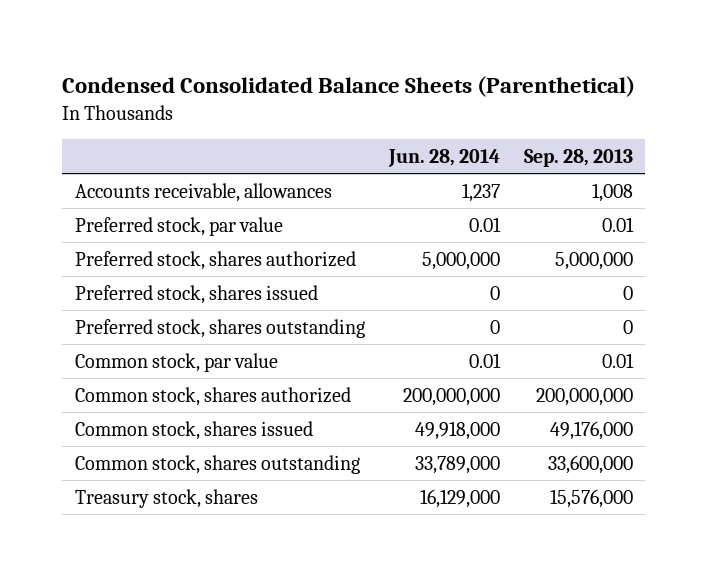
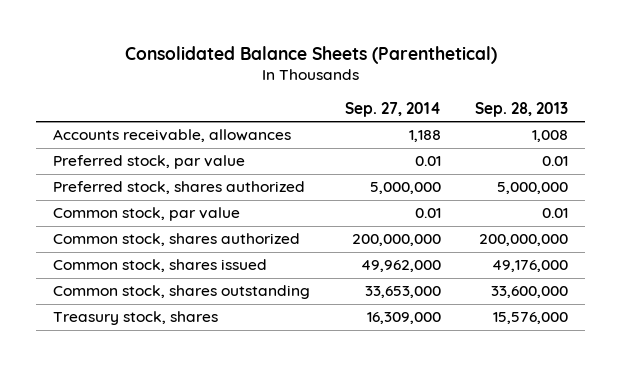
[62,76,636,98] Condensed Consolidated Balance Sheets (Parenthetical) -> [124,45,497,64] Consolidated Balance Sheets (Parenthetical)
[387,148,500,167] Jun. 28, 2014 -> none
none -> [344,101,441,117] Sep. 27, 2014
[74,284,318,304] Preferred stock, shares issued -> none
[74,318,365,338] Preferred stock, shares outstanding -> none

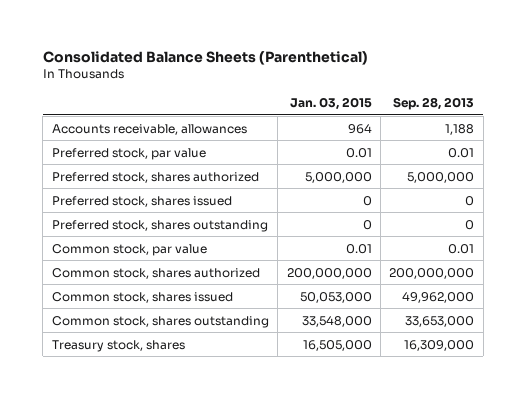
[344,101,441,117] Sep. 27, 2014 -> none
none -> [289,96,372,110] Jan. 03, 2015
[532,130,569,143] 1,008 -> [445,123,475,135] 1,188
none -> [51,195,232,207] Preferred stock, shares issued
none -> [51,219,268,232] Preferred stock, shares outstanding
[492,260,569,273] 49,176,000 -> [402,291,475,303] 49,962,000
[491,286,569,299] 33,600,000 -> [405,315,475,327] 33,653,000
[493,312,569,325] 15,576,000 -> [404,339,475,351] 16,309,000

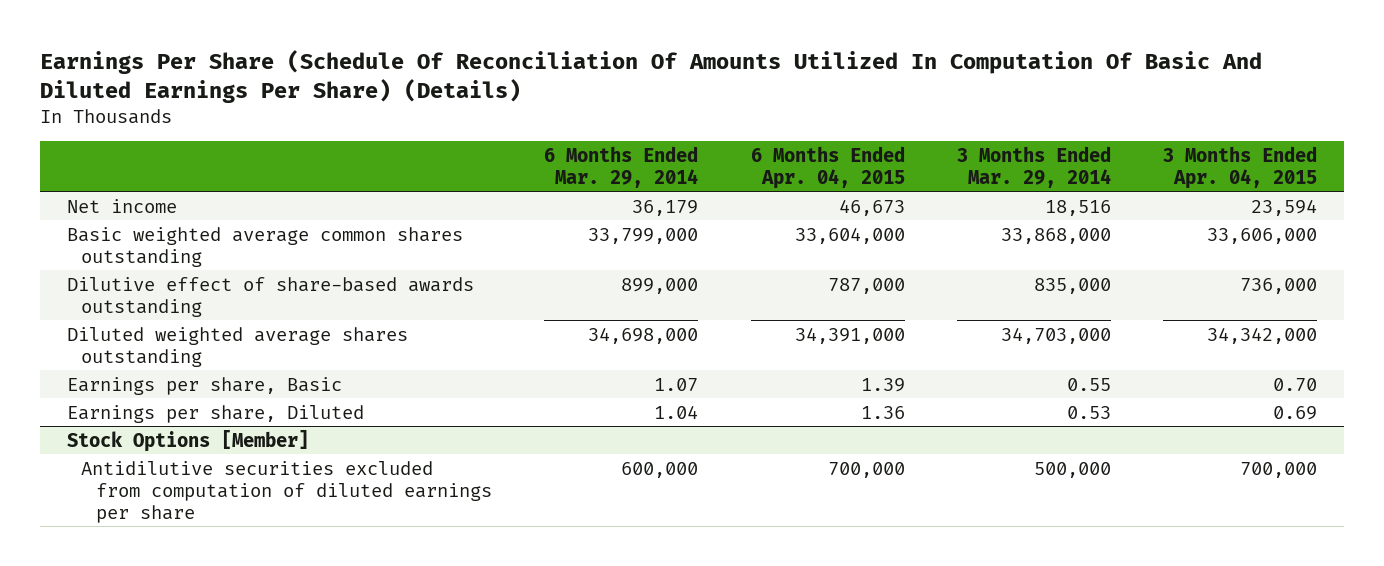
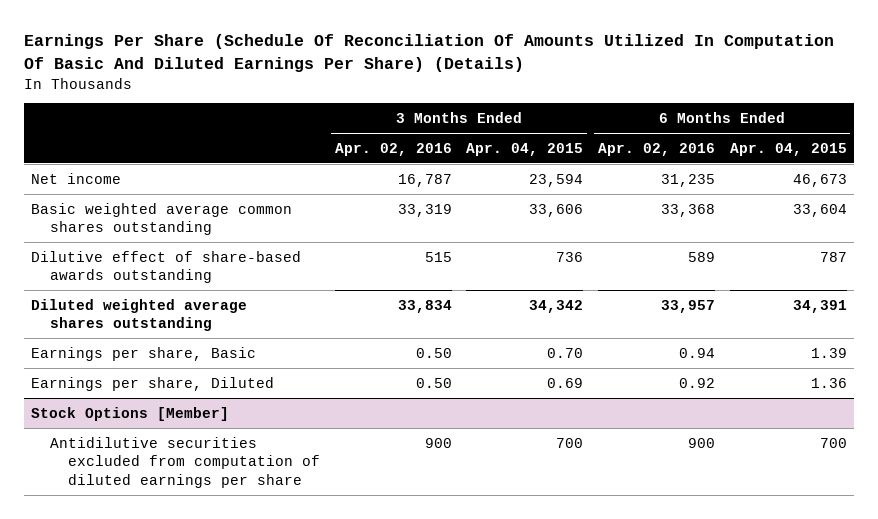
[544,145,699,188] 6 Months Ended Mar. 29, 2014 -> none
[957,145,1112,188] 3 Months Ended Mar. 29, 2014 -> none
none -> [334,142,452,156] Apr. 02, 2016
none -> [597,142,715,156] Apr. 02, 2016
[794,226,905,244] 33,604,000 -> [792,203,847,217] 33,604
[1207,227,1318,244] 33,606,000 -> [529,203,584,217] 33,606
[827,277,905,294] 787,000 -> [819,251,847,262] 787
[1240,277,1318,294] 736,000 -> [556,251,584,262] 736
[794,326,905,344] 34,391,000 -> [792,299,847,313] 34,391
[1207,326,1318,344] 34,342,000 -> [529,299,584,313] 34,342
[827,461,905,478] 700,000 -> [819,437,847,448] 700
[1240,461,1318,478] 700,000 -> [556,437,584,448] 700

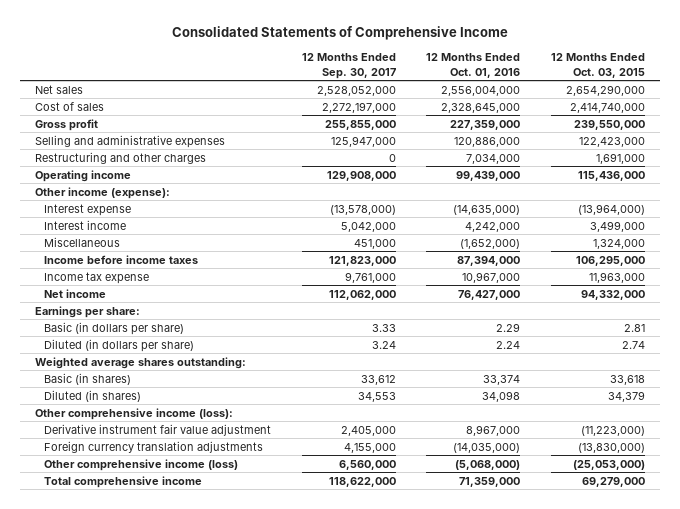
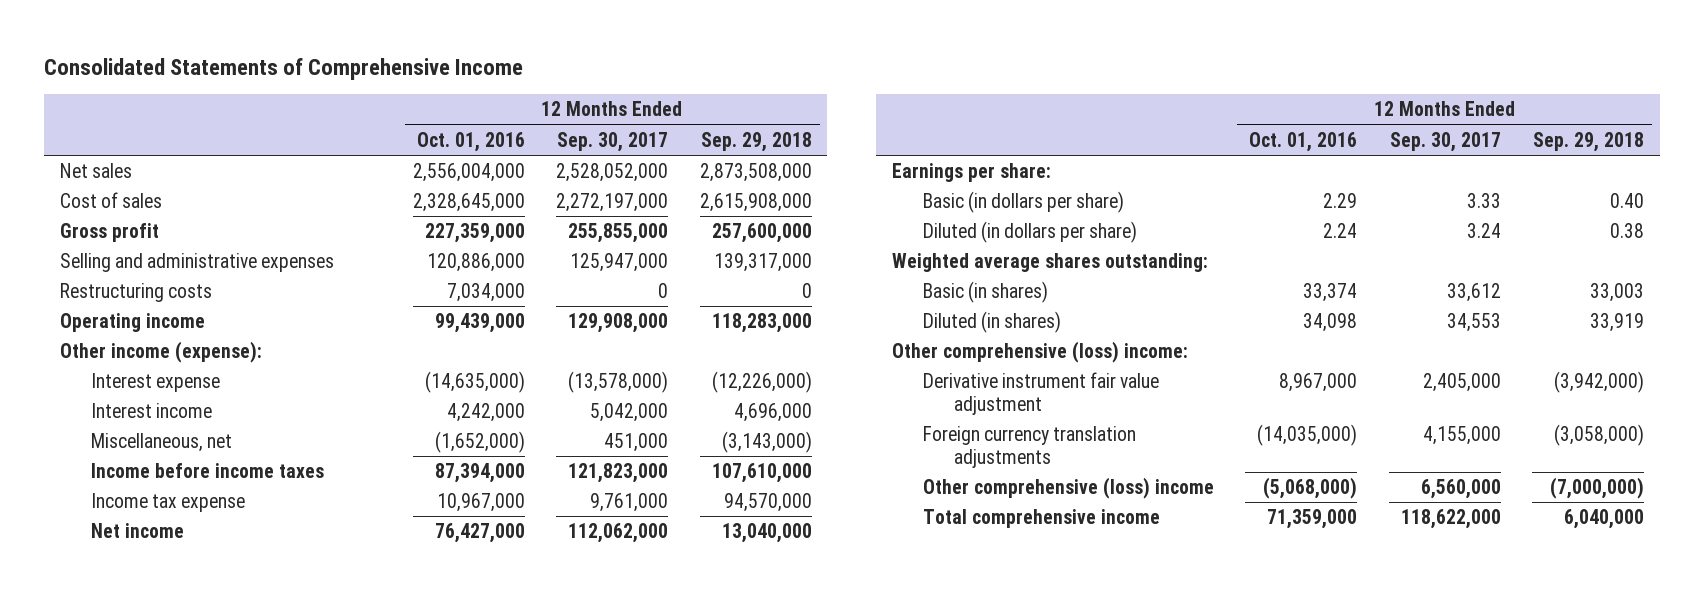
[550,53,645,78] 12 Months Ended Oct. 03, 2015 -> none
none -> [700,131,812,152] Sep. 29, 2018
[35,151,207,164] Restructuring and other charges -> [59,283,212,303] Restructuring costs
[44,236,121,247] Miscellaneous -> [90,433,232,453] Miscellaneous, net
[35,407,234,420] Other comprehensive income (loss): -> [892,341,1189,364] Other comprehensive (loss) income:
[44,458,239,471] Other comprehensive income (loss) -> [922,477,1214,500] Other comprehensive (loss) income

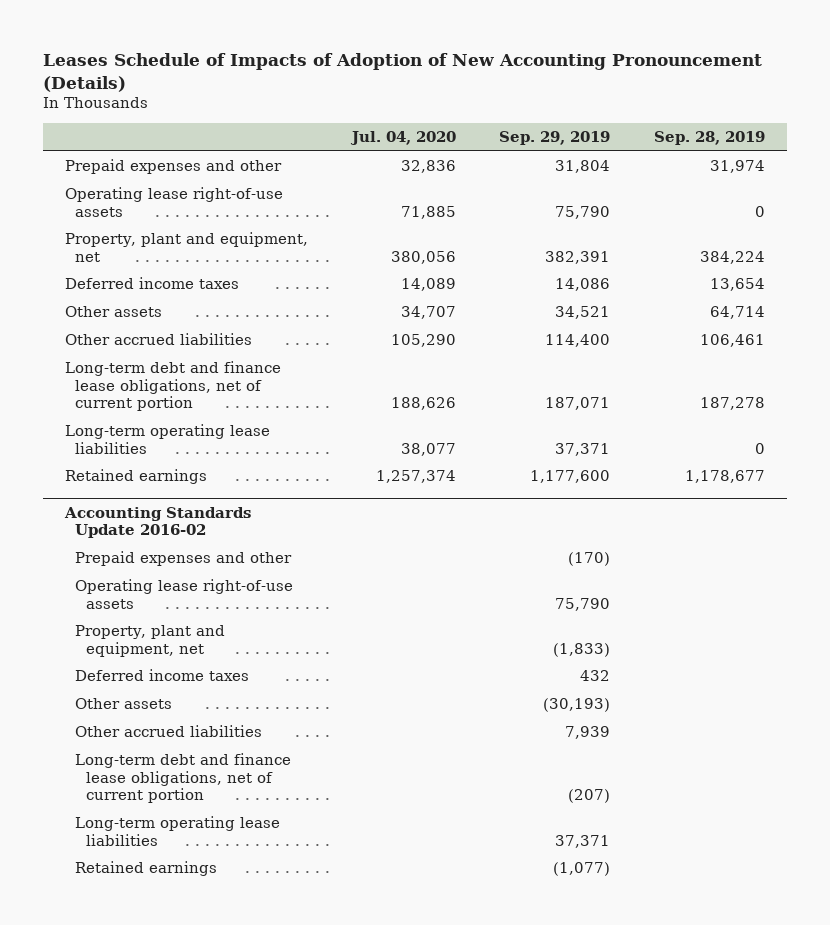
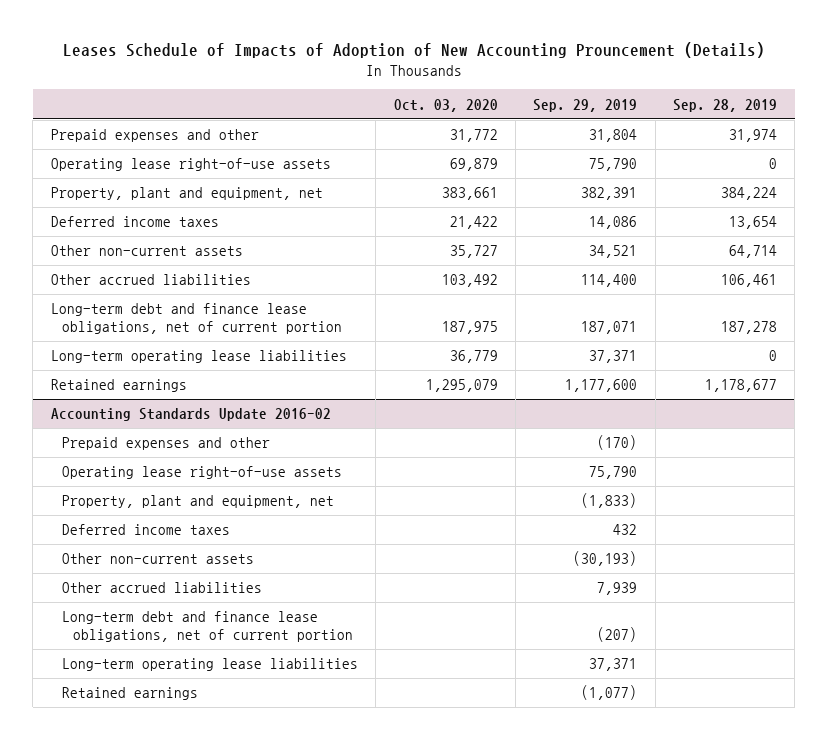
[43,52,763,92] Leases Schedule of Impacts of Adoption of New Accounting Pronouncement (Details) -> [62,42,765,59] Leases Schedule of Impacts of Adoption of New Accounting Prouncement (Details)
[349,131,456,146] Jul. 04, 2020 -> none
none -> [393,98,498,112] Oct. 03, 2020
[64,306,162,318] Other assets -> [50,245,243,257] Other non-current assets
[75,698,173,710] Other assets -> [61,553,254,565] Other non-current assets

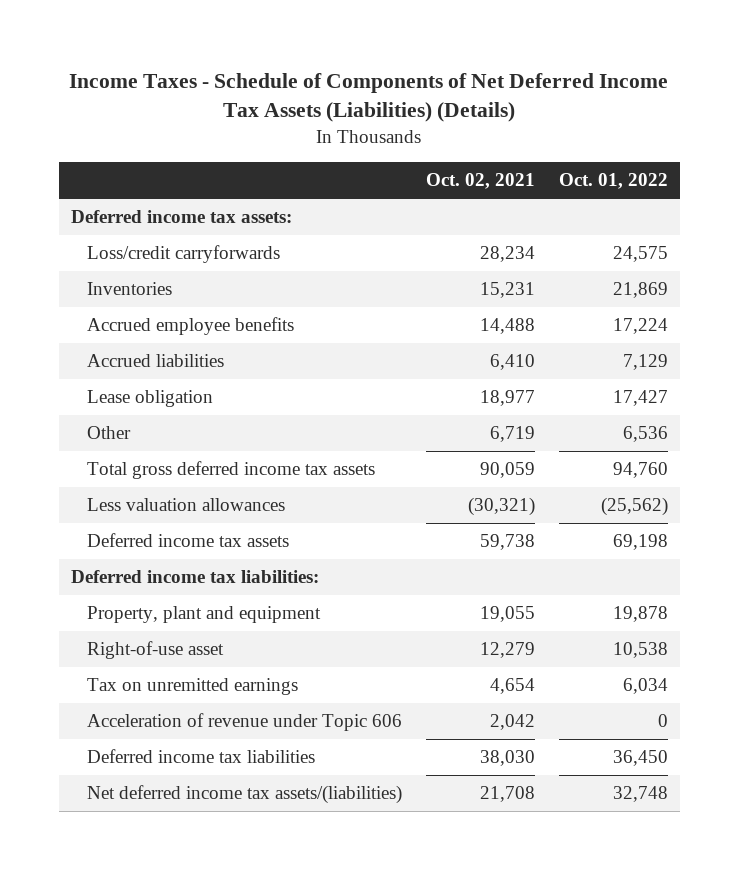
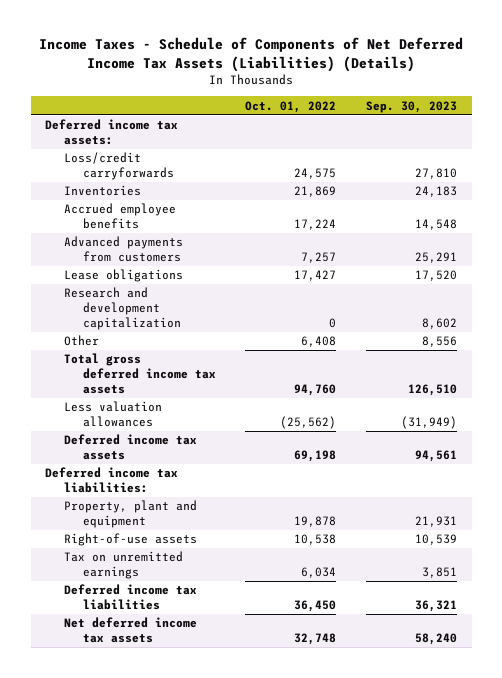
[425,173,535,190] Oct. 02, 2021 -> none
none -> [365,100,457,113] Sep. 30, 2023
[86,354,224,368] Accrued liabilities -> none
none -> [64,236,184,263] Advanced payments from customers
[86,390,213,408] Lease obligation -> [64,269,184,283] Lease obligations
none -> [64,287,181,330] Research and development capitalization
[622,426,668,443] 6,536 -> [301,336,337,348] 6,408
[86,641,224,660] Right-of-use asset -> [64,533,198,547] Right-of-use assets
[86,713,402,732] Acceleration of revenue under Topic 606 -> none
[86,785,402,805] Net deferred income tax assets/(liabilities) -> [64,617,198,644] Net deferred income tax assets

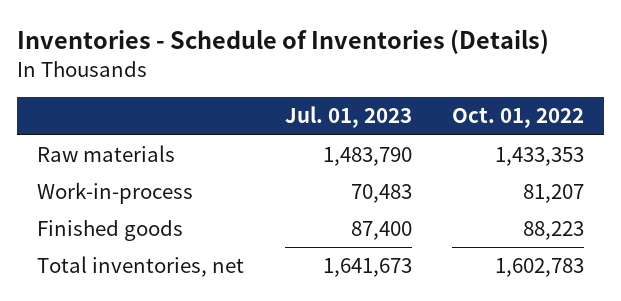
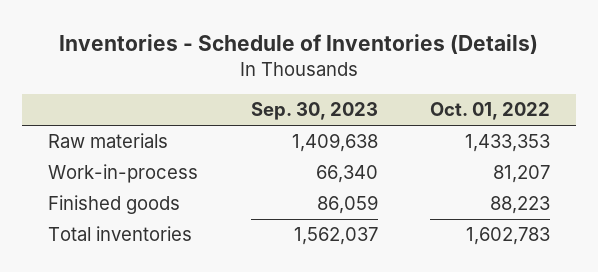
[284,106,412,129] Jul. 01, 2023 -> none
none -> [250,102,378,121] Sep. 30, 2023
[37,256,245,278] Total inventories, net -> [48,226,193,242] Total inventories

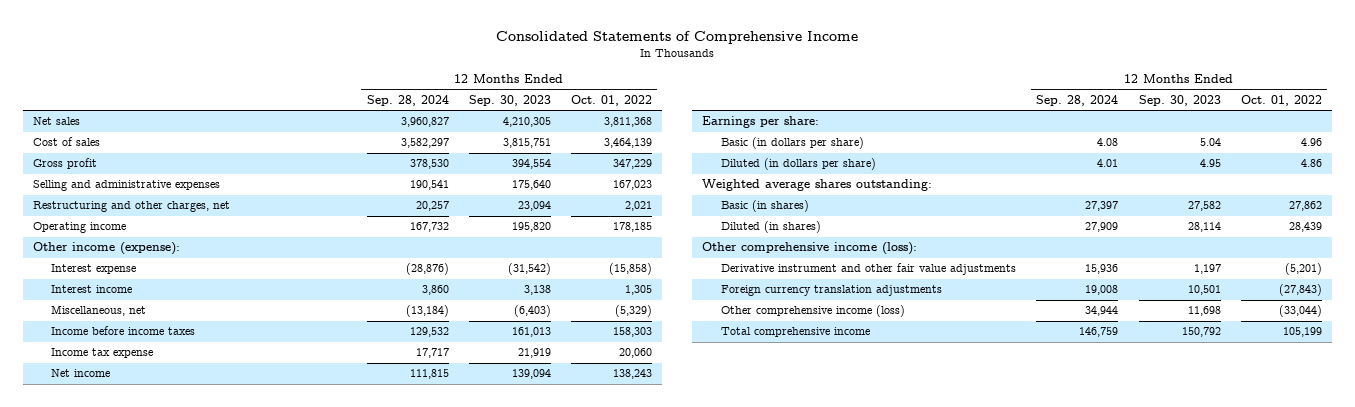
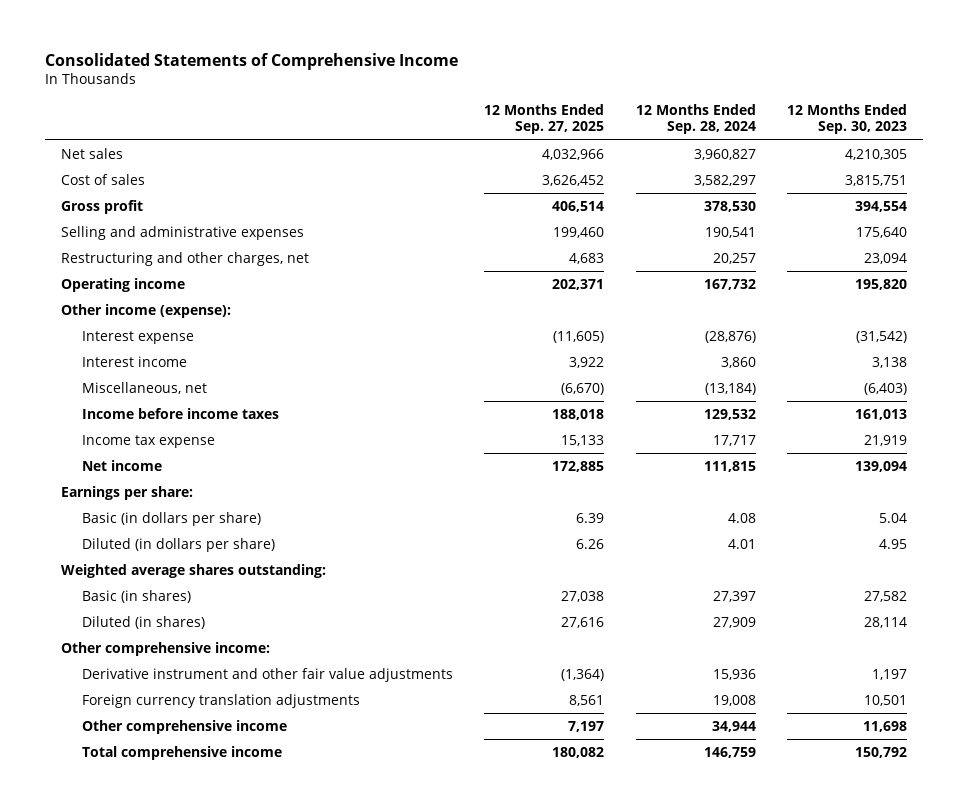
[571,95,653,107] Oct. 01, 2022 -> none
none -> [484,103,605,135] 12 Months Ended Sep. 27, 2025
[702,242,918,256] Other comprehensive income (loss): -> [60,641,270,656] Other comprehensive income:
[720,305,905,318] Other comprehensive income (loss) -> [81,719,287,734] Other comprehensive income

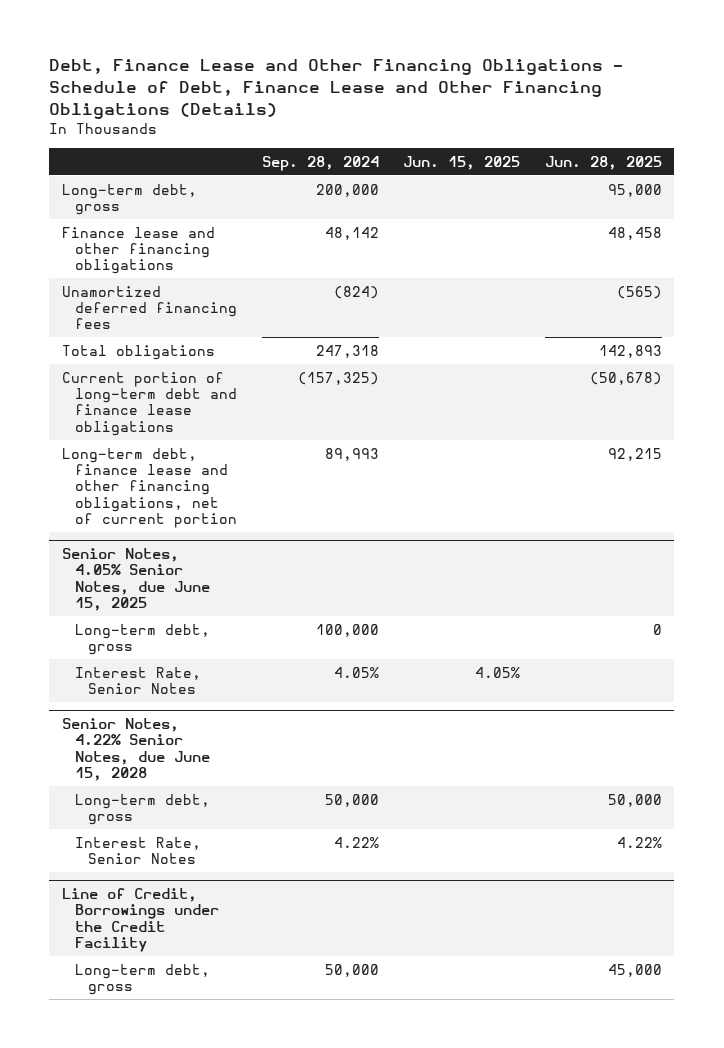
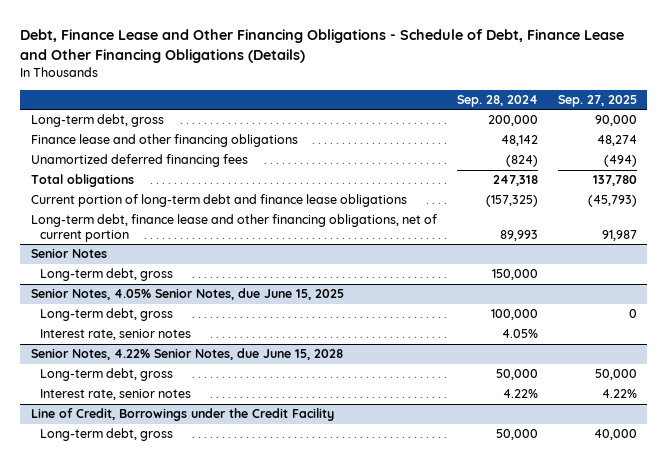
[403,155,521,170] Jun. 15, 2025 -> none
[545,155,663,170] Jun. 28, 2025 -> none
none -> [558,94,638,107] Sep. 27, 2025
none -> [30,248,107,259] Senior Notes
none -> [39,268,173,282] Long-term debt, gross
[74,666,201,695] Interest Rate, Senior Notes -> [39,329,191,341] Interest rate, senior notes
[74,836,201,865] Interest Rate, Senior Notes -> [39,389,191,401] Interest rate, senior notes

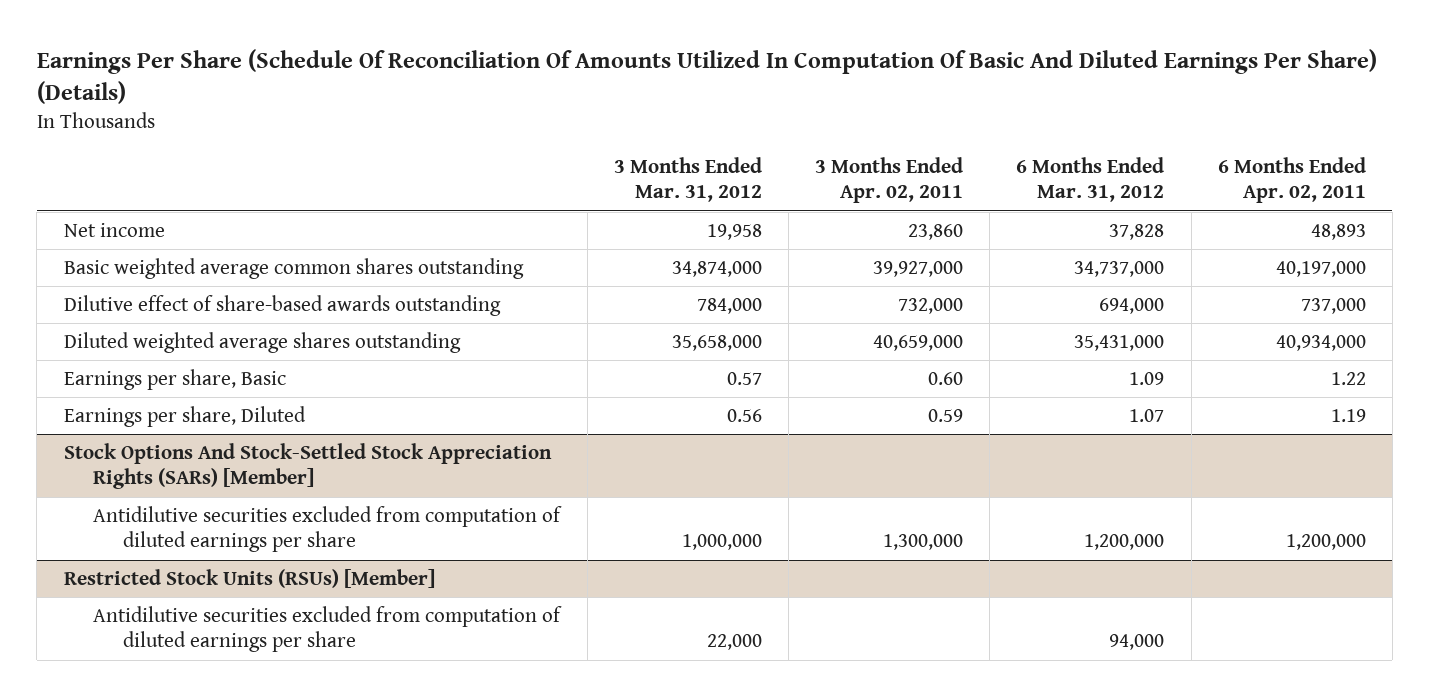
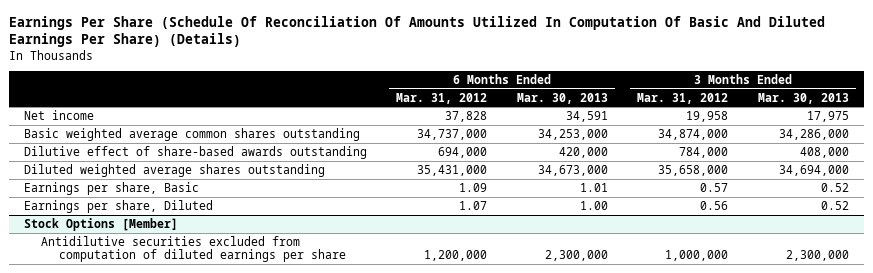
[815,156,964,204] 3 Months Ended Apr. 02, 2011 -> none
[1217,156,1366,204] 6 Months Ended Apr. 02, 2011 -> none
none -> [516,92,608,104] Mar. 30, 2013
none -> [757,92,849,104] Mar. 30, 2013
[63,443,552,490] Stock Options And Stock-Settled Stock Appreciation Rights (SARs) [Member] -> none
none -> [24,217,179,231] Stock Options [Member]
[63,569,435,589] Restricted Stock Units (RSUs) [Member] -> none
[93,606,563,653] Antidilutive securities excluded from computation of diluted earnings per share -> none

